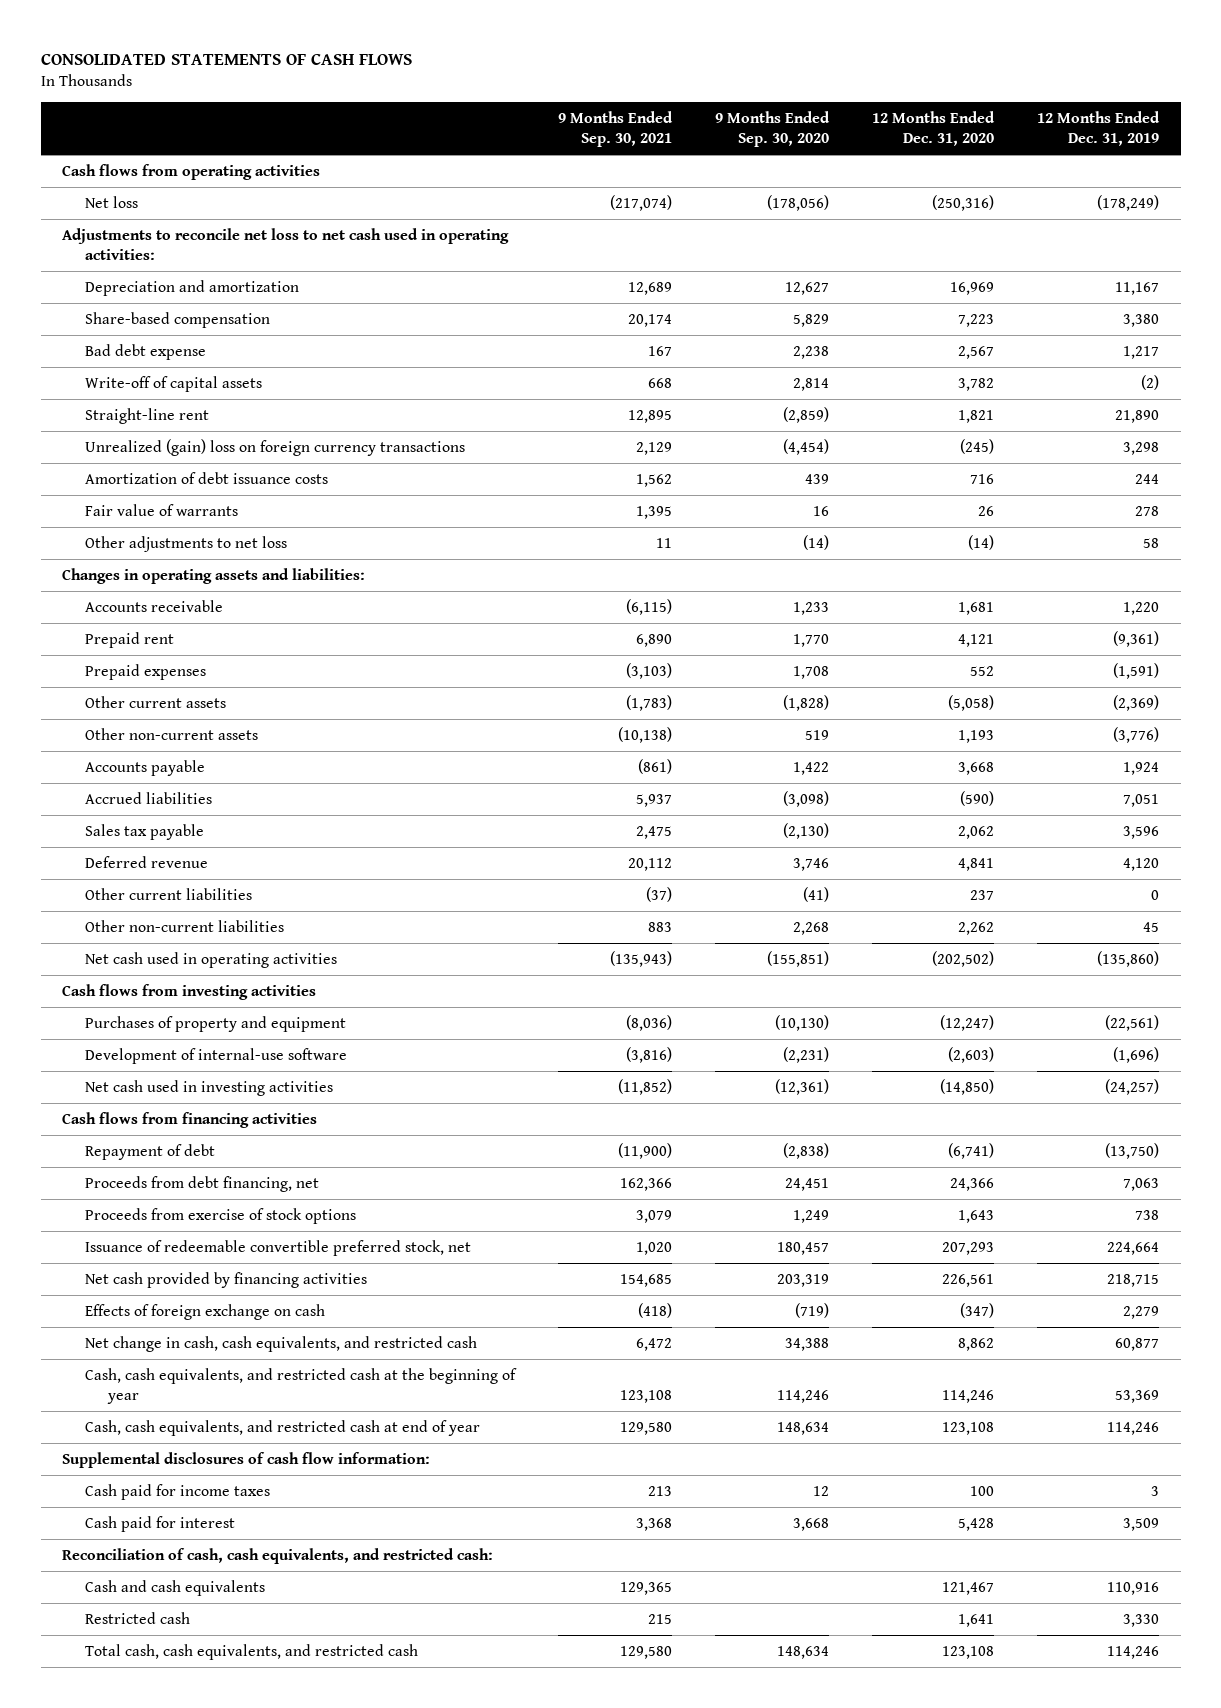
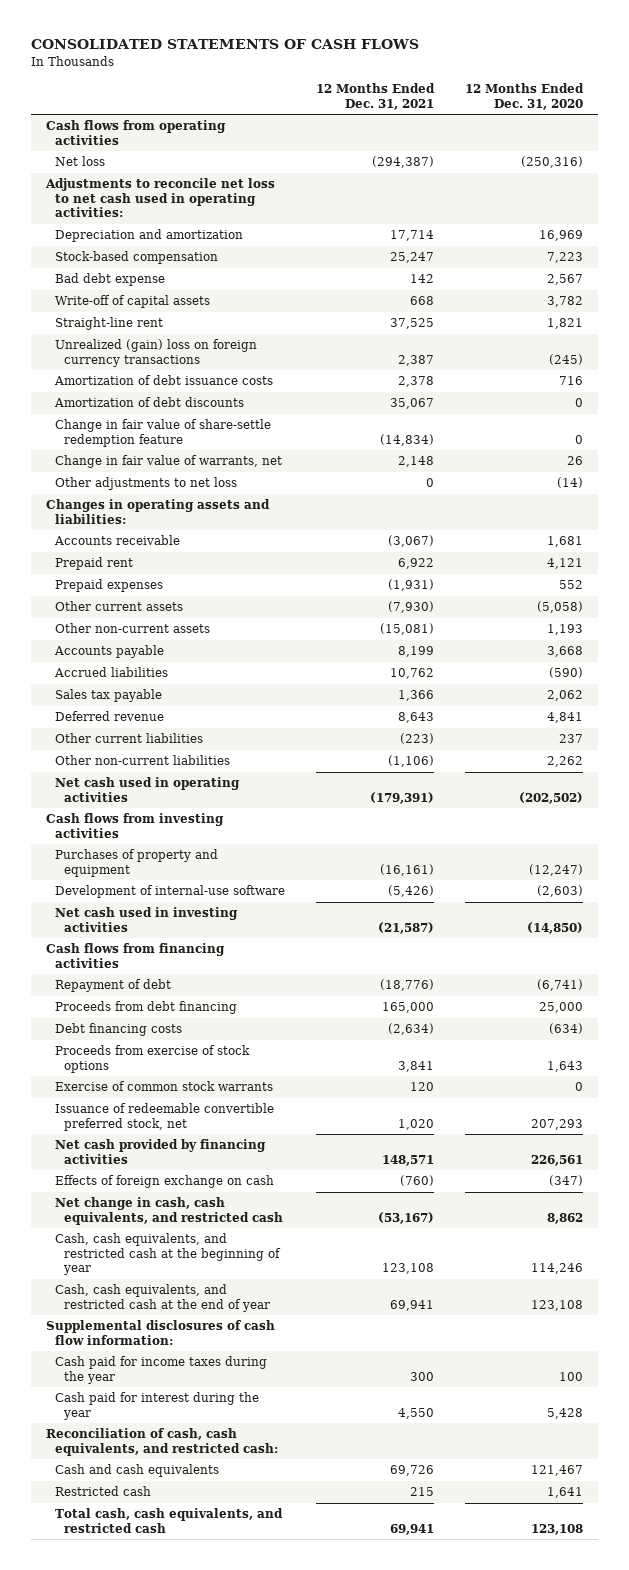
[557,111,673,148] 9 Months Ended Sep. 30, 2021 -> none
[715,111,831,148] 9 Months Ended Sep. 30, 2020 -> none
[1037,111,1161,147] 12 Months Ended Dec. 31, 2019 -> none
none -> [316,83,436,110] 12 Months Ended Dec. 31, 2021
[84,311,270,328] Share-based compensation -> [55,251,219,265] Stock-based compensation
none -> [54,397,245,408] Amortization of debt discounts
none -> [55,419,272,447] Change in fair value of share-settle redemption feature
[84,503,238,516] Fair value of warrants -> [55,455,283,469] Change in fair value of warrants, net
[84,1175,319,1192] Proceeds from debt financing, net -> [55,1001,238,1015] Proceeds from debt financing
[950,1177,995,1191] 24,366 -> [539,1002,584,1014] 25,000
none -> [55,1023,183,1037] Debt financing costs
none -> [55,1081,274,1092] Exercise of common stock warrants
[84,1419,480,1436] Cash, cash equivalents, and restricted cash at end of year -> [55,1284,271,1312] Cash, cash equivalents, and restricted cash at the end of year
[84,1483,270,1500] Cash paid for income taxes -> [55,1356,268,1384] Cash paid for income taxes during the year
[84,1515,235,1532] Cash paid for interest -> [55,1392,260,1420] Cash paid for interest during the year

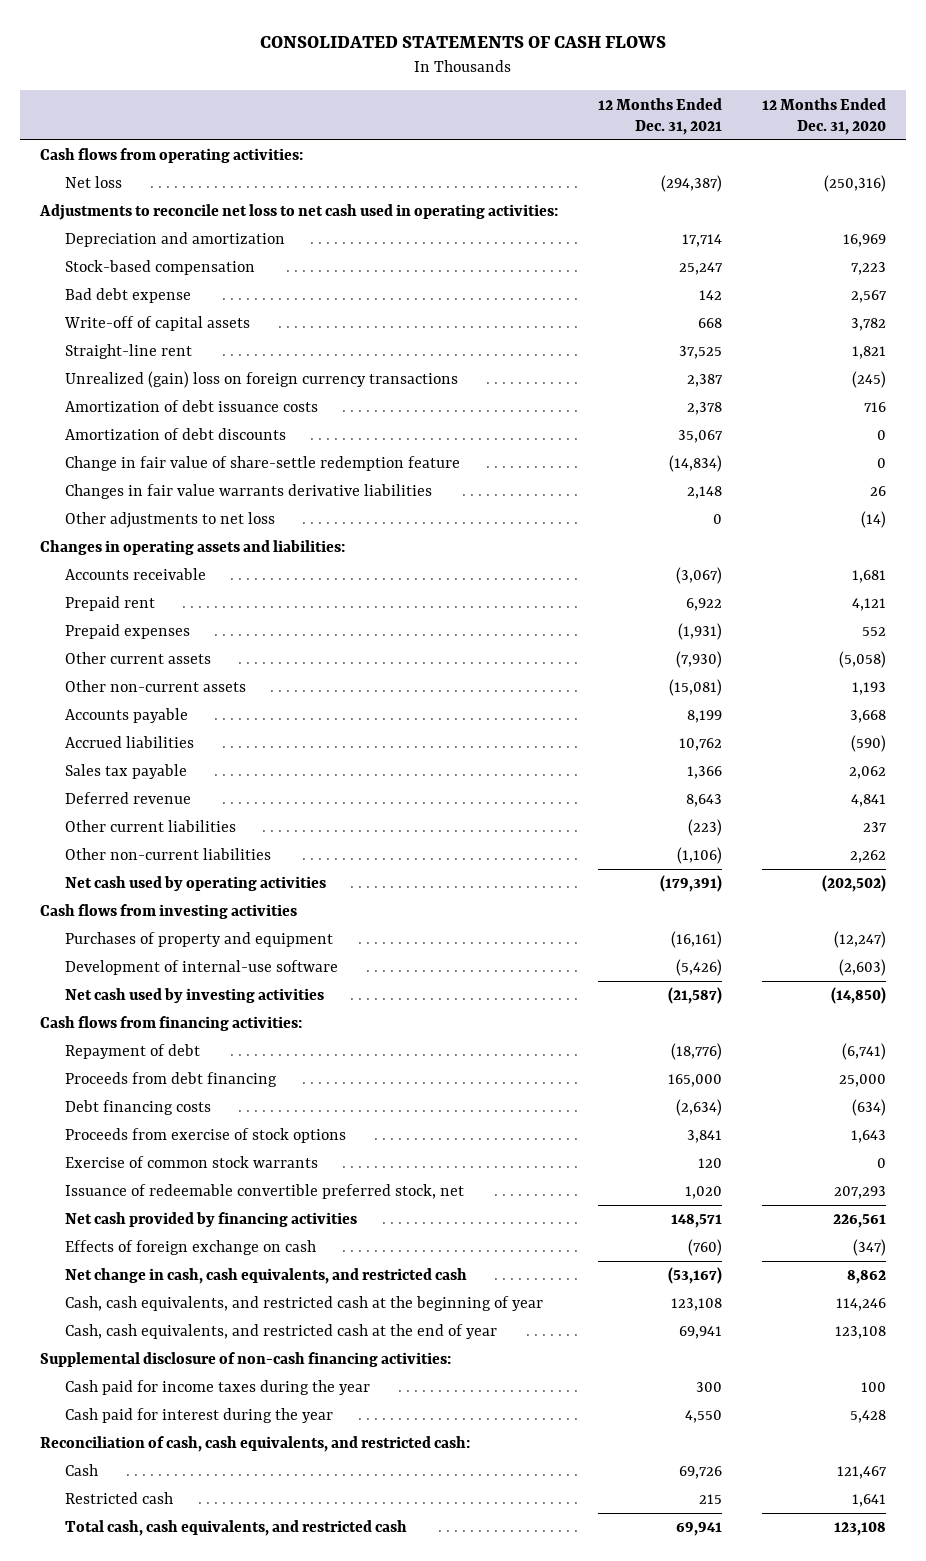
[45,120,226,145] Cash flows from operating activities -> [40,148,304,164] Cash flows from operating activities:
[55,455,283,469] Change in fair value of warrants, net -> [64,484,432,500] Changes in fair value warrants derivative liabilities
[55,777,241,802] Net cash used in operating activities -> [64,876,326,892] Net cash used by operating activities
[55,907,239,932] Net cash used in investing activities -> [64,988,324,1004] Net cash used by investing activities
[45,943,225,968] Cash flows from financing activities -> [40,1016,303,1032] Cash flows from financing activities:
[45,1320,275,1345] Supplemental disclosures of cash flow information: -> [40,1352,452,1368] Supplemental disclosure of non-cash financing activities:
[55,1464,220,1478] Cash and cash equivalents -> [64,1464,98,1477] Cash

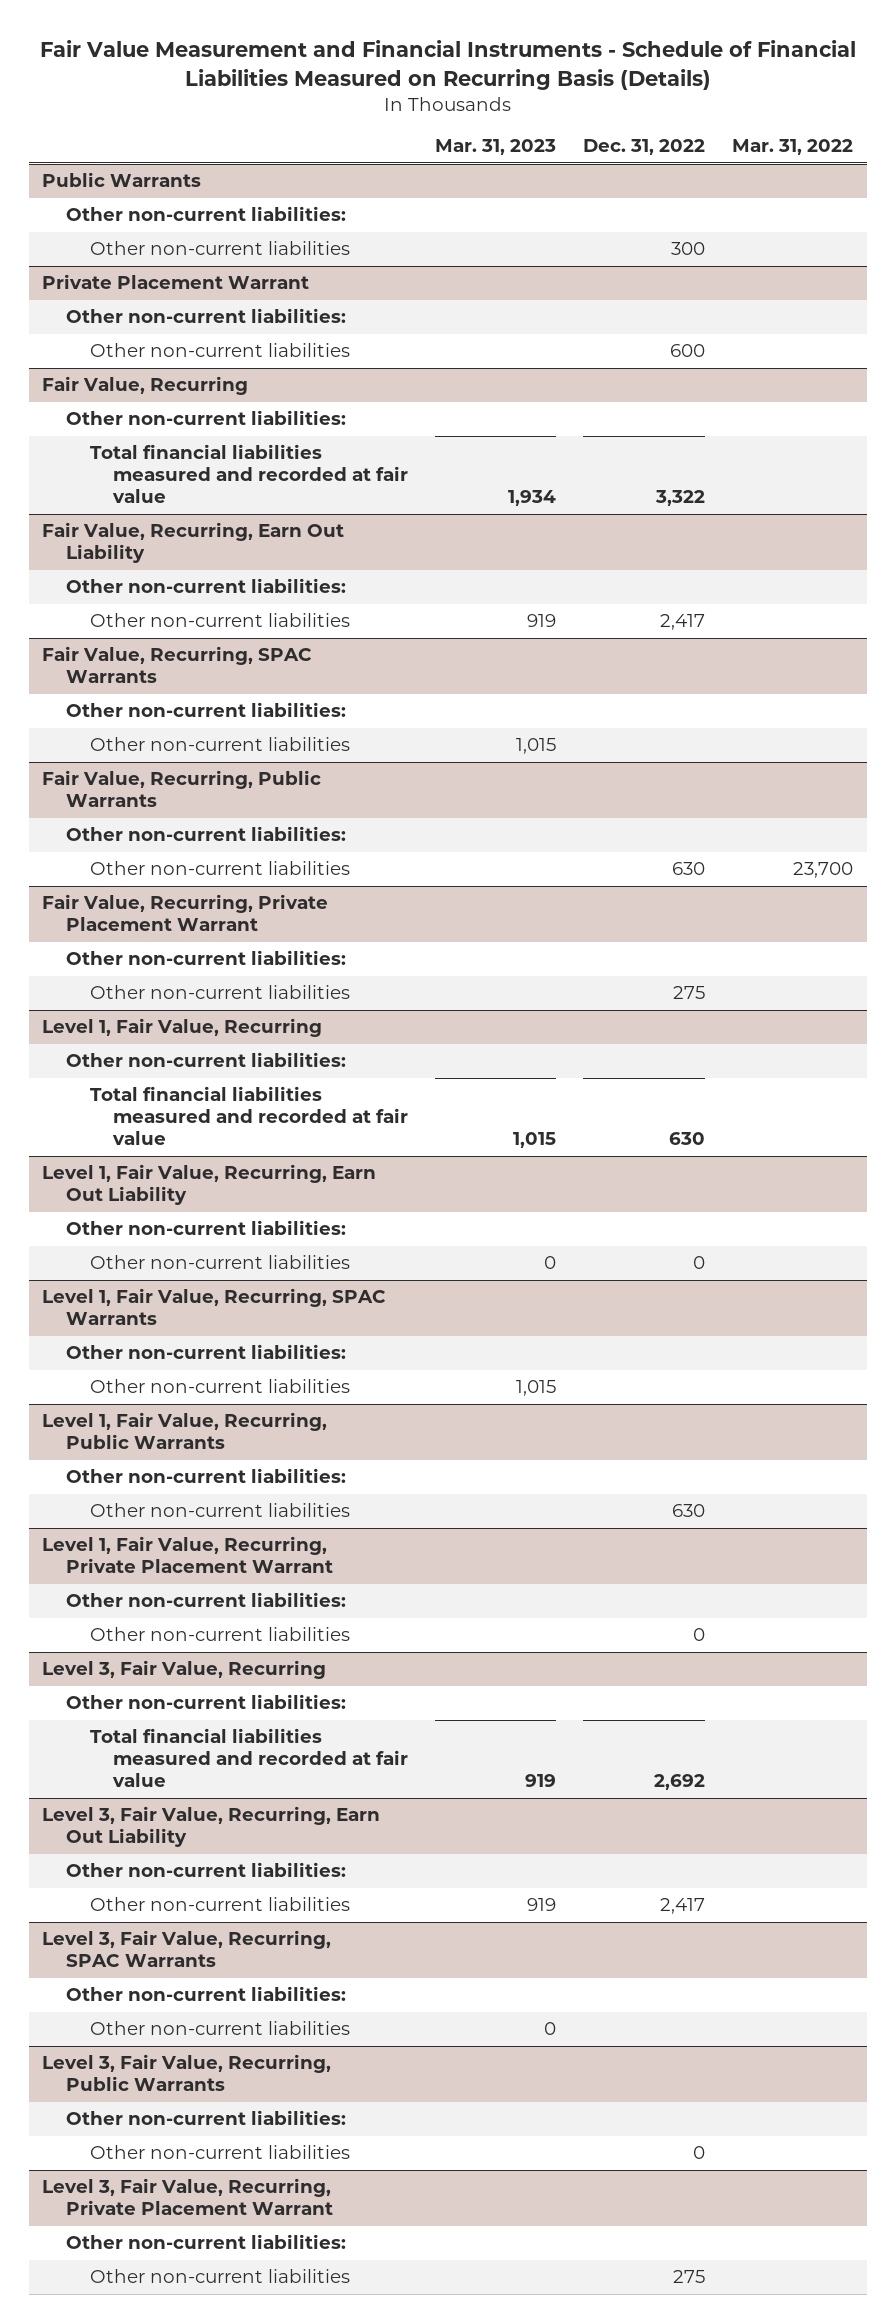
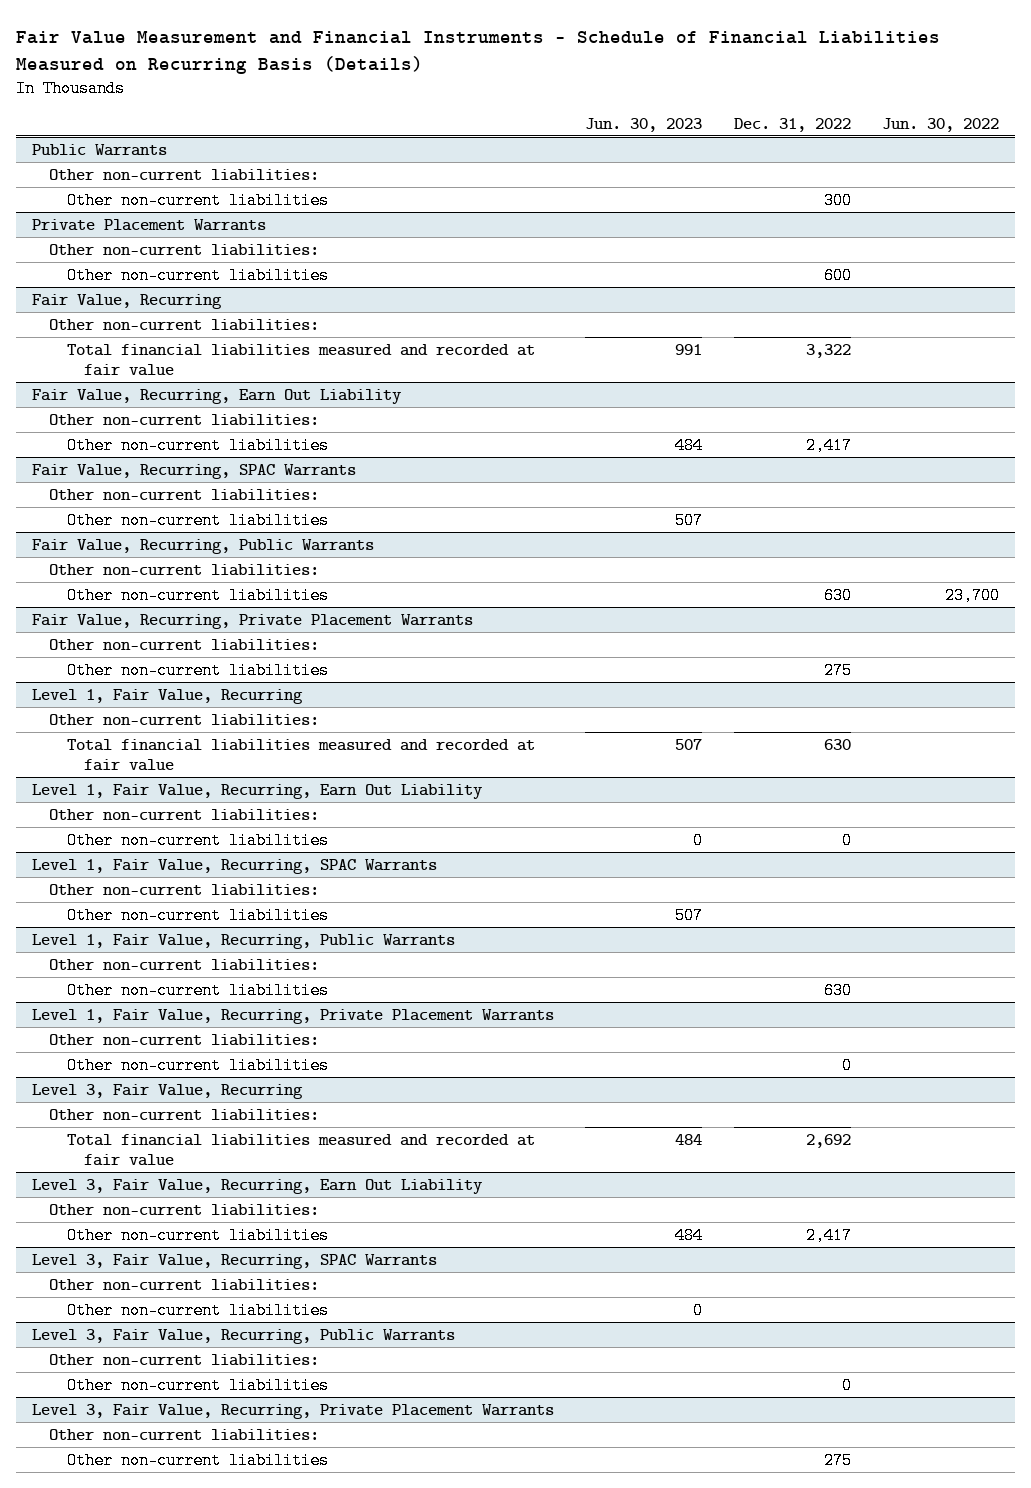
[435,139,557,156] Mar. 31, 2023 -> none
[732,139,854,156] Mar. 31, 2022 -> none
none -> [585,117,703,132] Jun. 30, 2023
none -> [882,117,1000,132] Jun. 30, 2022
[42,274,310,290] Private Placement Warrant -> [31,218,266,231] Private Placement Warrants
[42,894,329,932] Fair Value, Recurring, Private Placement Warrant -> [31,613,473,629] Fair Value, Recurring, Private Placement Warrants
[42,1536,333,1574] Level 1, Fair Value, Recurring, Private Placement Warrant -> [31,1008,554,1024] Level 1, Fair Value, Recurring, Private Placement Warrants
[42,2178,333,2216] Level 3, Fair Value, Recurring, Private Placement Warrant -> [31,1403,554,1419] Level 3, Fair Value, Recurring, Private Placement Warrants

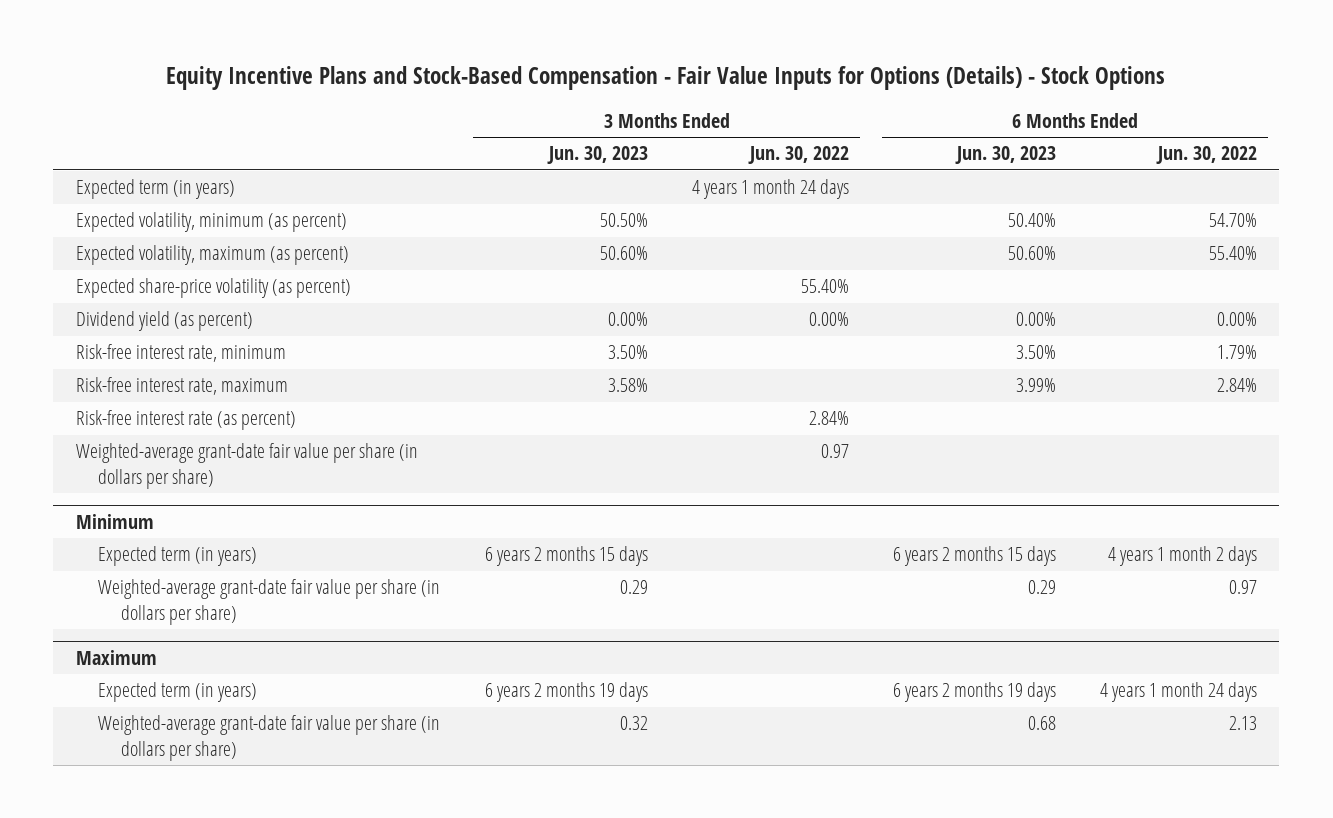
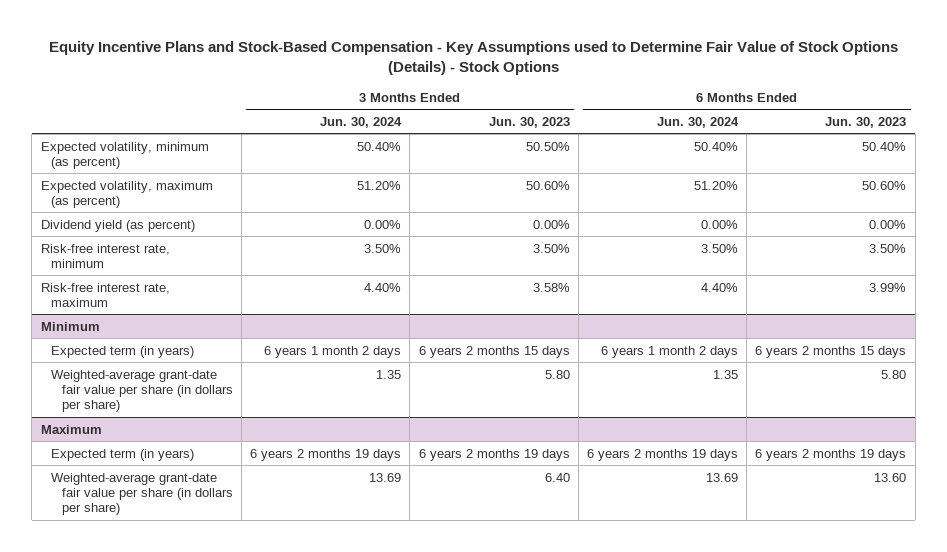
[166,66,1166,91] Equity Incentive Plans and Stock-Based Compensation - Fair Value Inputs for Options (Details) - Stock Options -> [48,41,898,76] Equity Incentive Plans and Stock-Based Compensation - Key Assumptions used to Determine Fair Value of Stock Options (Details) - Stock Options
[747,146,849,165] Jun. 30, 2022 -> none
[1156,146,1258,165] Jun. 30, 2022 -> none
none -> [320,116,403,128] Jun. 30, 2024
none -> [657,116,740,128] Jun. 30, 2024
[75,179,235,200] Expected term (in years) -> none
[75,278,351,299] Expected share-price volatility (as percent) -> none
[75,410,296,431] Risk-free interest rate (as percent) -> none
[75,443,418,489] Weighted-average grant-date fair value per share (in dollars per share) -> none
[619,580,648,595] 0.29 -> [544,369,570,379] 5.80
[1027,580,1056,595] 0.29 -> [881,369,907,379] 5.80
[619,716,648,731] 0.32 -> [544,472,570,482] 6.40
[1027,716,1056,731] 0.68 -> [874,472,907,482] 13.60

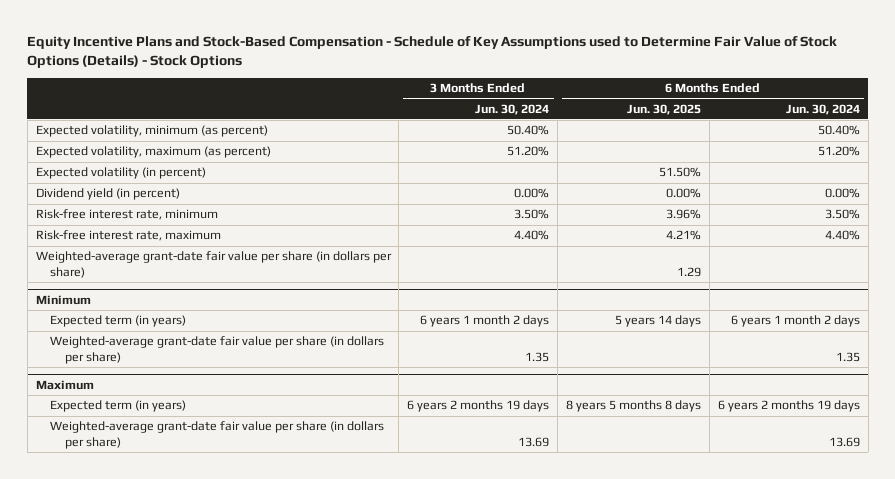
[48,41,898,76] Equity Incentive Plans and Stock-Based Compensation - Key Assumptions used to Determine Fair Value of Stock Options (Details) - Stock Options -> [27,36,838,69] Equity Incentive Plans and Stock-Based Compensation - Schedule of Key Assumptions used to Determine Fair Value of Stock Options (Details) - Stock Options
[488,116,570,128] Jun. 30, 2023 -> none
[825,116,907,128] Jun. 30, 2023 -> none
none -> [627,103,702,115] Jun. 30, 2025
none -> [35,167,206,180] Expected volatility (in percent)
[40,219,195,232] Dividend yield (as percent) -> [35,188,180,201] Dividend yield (in percent)
none -> [35,251,392,279] Weighted-average grant-date fair value per share (in dollars per share)

